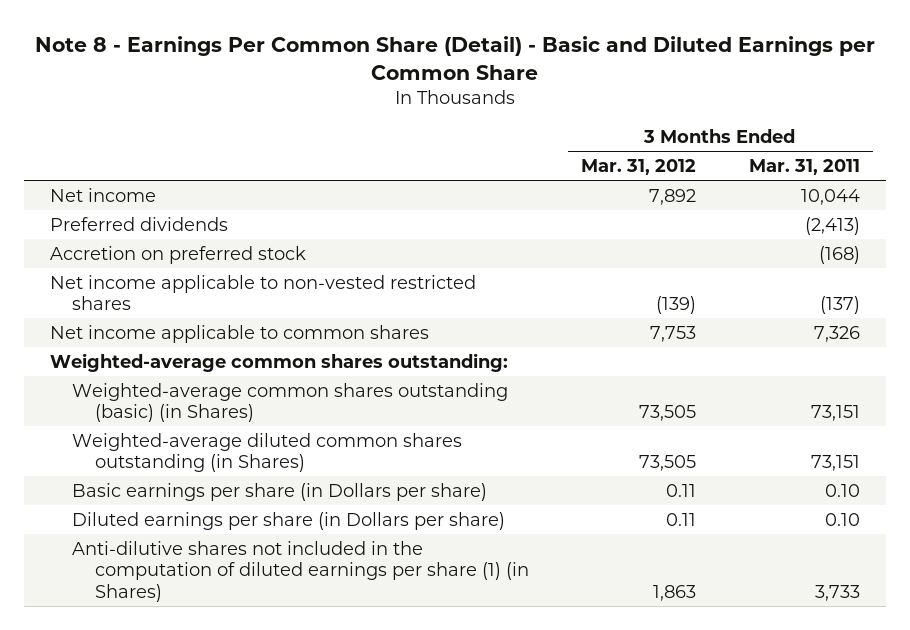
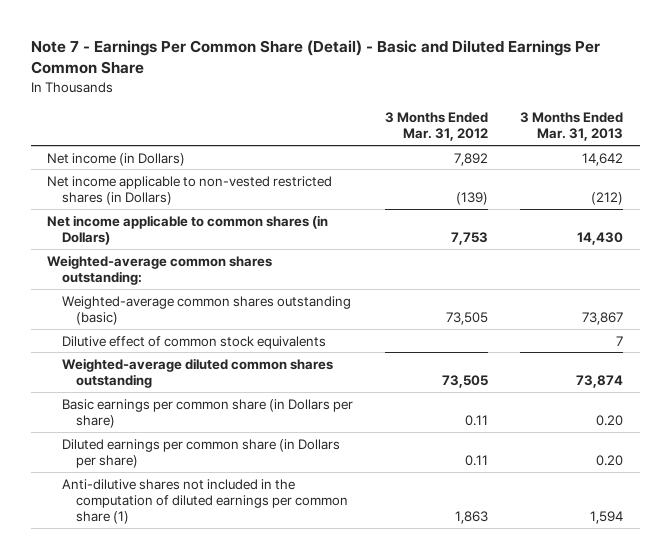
[35,35,876,80] Note 8 - Earnings Per Common Share (Detail) - Basic and Diluted Earnings per Common Share -> [31,40,601,75] Note 7 - Earnings Per Common Share (Detail) - Basic and Diluted Earnings Per Common Share
[748,158,860,175] Mar. 31, 2011 -> none
none -> [520,111,624,142] 3 Months Ended Mar. 31, 2013
[50,216,229,231] Preferred dividends -> none
[50,245,307,264] Accretion on preferred stock -> none
[50,187,157,202] Net income -> [47,152,186,166] Net income (in Dollars)
[50,274,477,311] Net income applicable to non-vested restricted shares -> [47,175,333,205] Net income applicable to non-vested restricted shares (in Dollars)
[50,324,430,343] Net income applicable to common shares -> [47,214,329,245] Net income applicable to common shares (in Dollars)
[72,382,509,423] Weighted-average common shares outstanding (basic) (in Shares) -> [61,295,351,325] Weighted-average common shares outstanding (basic)
none -> [61,335,326,349] Dilutive effect of common stock equivalents
[72,432,463,473] Weighted-average diluted common shares outstanding (in Shares) -> [61,357,333,388] Weighted-average diluted common shares outstanding
[72,482,488,501] Basic earnings per share (in Dollars per share) -> [61,398,353,428] Basic earnings per common share (in Dollars per share)
[72,511,506,530] Diluted earnings per share (in Dollars per share) -> [61,438,340,468] Diluted earnings per common share (in Dollars per share)
[72,540,529,602] Anti-dilutive shares not included in the computation of diluted earnings per share (1) (in Shares) -> [61,478,349,525] Anti-dilutive shares not included in the computation of diluted earnings per common share (1)

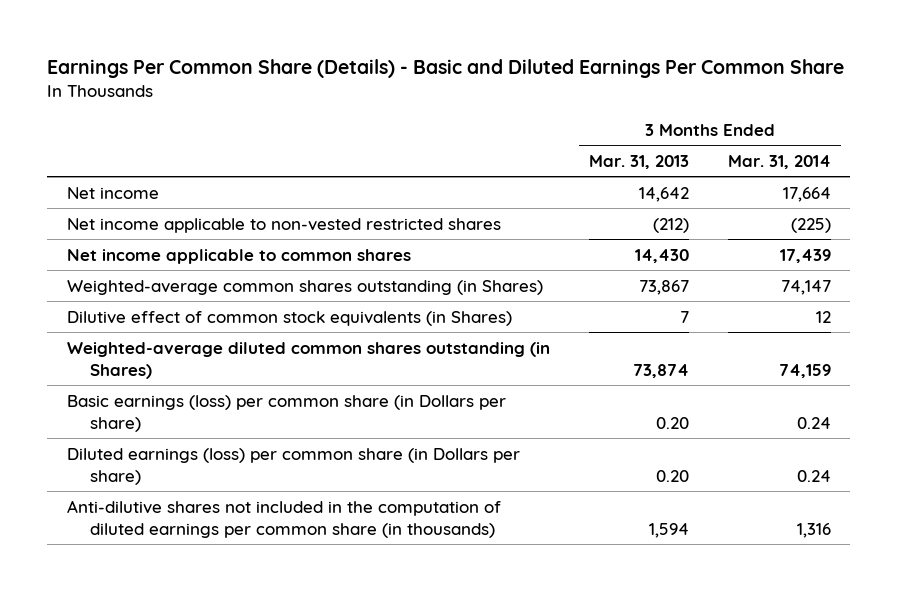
[31,40,601,75] Note 7 - Earnings Per Common Share (Detail) - Basic and Diluted Earnings Per Common Share -> [47,59,845,79] Earnings Per Common Share (Details) - Basic and Diluted Earnings Per Common Share
[385,111,489,142] 3 Months Ended Mar. 31, 2012 -> none
none -> [727,154,831,169] Mar. 31, 2014
[47,254,273,285] Weighted-average common shares outstanding: -> none
[47,152,186,166] Net income (in Dollars) -> [66,186,159,199] Net income
[47,175,333,205] Net income applicable to non-vested restricted shares (in Dollars) -> [66,217,501,233] Net income applicable to non-vested restricted shares
[47,214,329,245] Net income applicable to common shares (in Dollars) -> [66,248,411,264] Net income applicable to common shares
[61,295,351,325] Weighted-average common shares outstanding (basic) -> [66,279,543,295] Weighted-average common shares outstanding (in Shares)
[61,335,326,349] Dilutive effect of common stock equivalents -> [66,310,512,326] Dilutive effect of common stock equivalents (in Shares)
[61,357,333,388] Weighted-average diluted common shares outstanding -> [66,341,550,379] Weighted-average diluted common shares outstanding (in Shares)
[61,398,353,428] Basic earnings per common share (in Dollars per share) -> [66,394,506,432] Basic earnings (loss) per common share (in Dollars per share)
[61,438,340,468] Diluted earnings per common share (in Dollars per share) -> [66,447,520,485] Diluted earnings (loss) per common share (in Dollars per share)
[61,478,349,525] Anti-dilutive shares not included in the computation of diluted earnings per common share (1) -> [66,499,501,538] Anti-dilutive shares not included in the computation of diluted earnings per common share (in thousands)

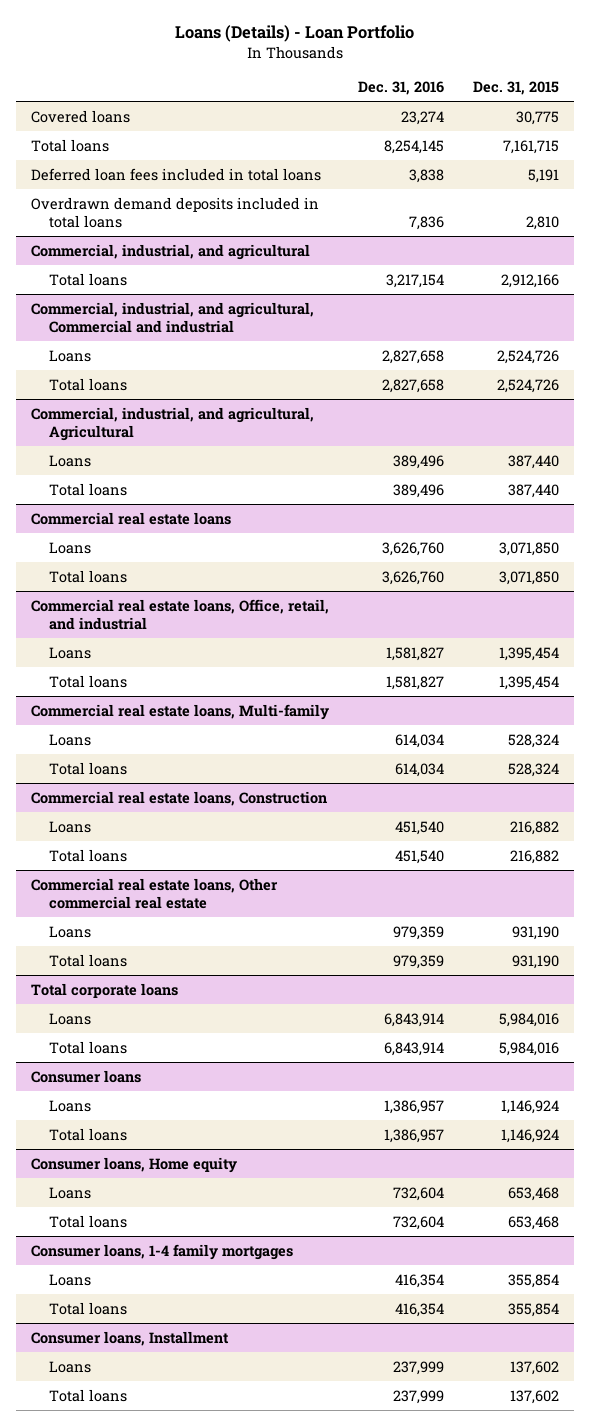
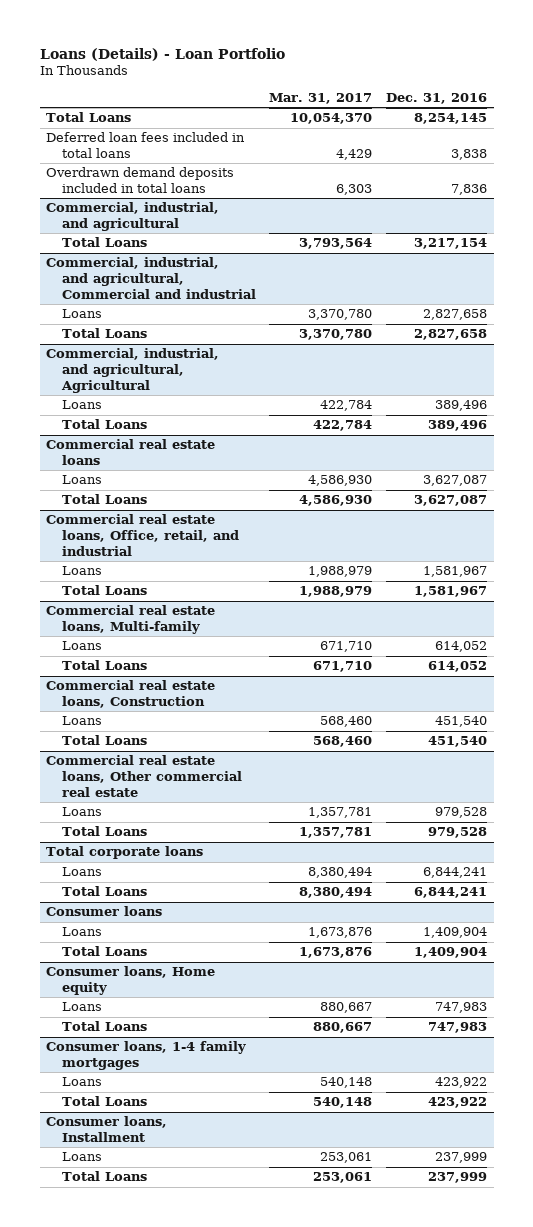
[472,81,559,96] Dec. 31, 2015 -> none
none -> [269,92,373,104] Mar. 31, 2017
[30,109,130,123] Covered loans -> none
[30,138,109,152] Total loans -> [46,112,132,123] Total Loans
[49,272,128,286] Total loans -> [62,237,148,248] Total Loans
[49,377,128,391] Total loans -> [62,328,148,339] Total Loans
[49,482,128,496] Total loans -> [62,419,148,430] Total Loans
[381,541,444,556] 3,626,760 -> [422,475,487,487] 3,627,087
[49,569,128,583] Total loans -> [62,494,148,505] Total Loans
[381,570,444,585] 3,626,760 -> [413,495,487,507] 3,627,087
[385,646,444,661] 1,581,827 -> [422,566,487,578] 1,581,967
[49,674,128,688] Total loans -> [62,585,148,596] Total Loans
[385,675,444,690] 1,581,827 -> [413,586,487,598] 1,581,967
[394,733,444,748] 614,034 -> [434,641,487,653] 614,052
[49,761,128,775] Total loans -> [62,660,148,671] Total Loans
[394,762,444,777] 614,034 -> [427,661,487,673] 614,052
[49,848,128,862] Total loans -> [62,735,148,746] Total Loans
[392,925,444,940] 979,359 -> [434,807,487,819] 979,528
[49,953,128,967] Total loans -> [62,826,148,837] Total Loans
[392,954,444,969] 979,359 -> [427,827,487,839] 979,528
[383,1012,444,1027] 6,843,914 -> [422,867,487,879] 6,844,241
[49,1040,128,1054] Total loans -> [62,886,148,897] Total Loans
[383,1041,444,1056] 6,843,914 -> [413,887,487,899] 6,844,241
[383,1099,444,1114] 1,386,957 -> [422,927,487,939] 1,409,904
[49,1127,128,1141] Total loans -> [62,946,148,957] Total Loans
[383,1128,444,1143] 1,386,957 -> [413,947,487,959] 1,409,904
[392,1186,444,1201] 732,604 -> [434,1002,487,1014] 747,983
[49,1214,128,1228] Total loans -> [62,1021,148,1032] Total Loans
[392,1215,444,1230] 732,604 -> [427,1022,487,1034] 747,983
[394,1273,444,1288] 416,354 -> [434,1077,487,1089] 423,922
[49,1301,128,1315] Total loans -> [62,1096,148,1107] Total Loans
[394,1302,444,1317] 416,354 -> [427,1097,487,1109] 423,922
[49,1388,128,1402] Total loans -> [62,1171,148,1182] Total Loans

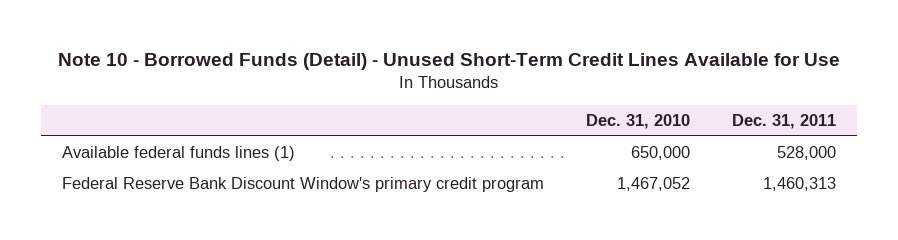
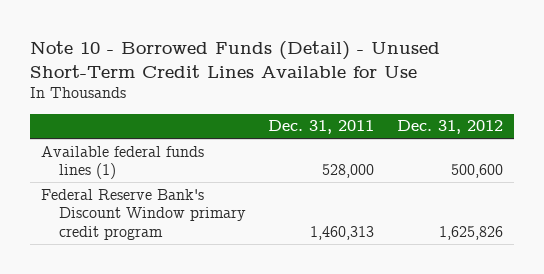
[585,114,690,130] Dec. 31, 2010 -> none
none -> [396,120,503,135] Dec. 31, 2012
[61,177,544,193] Federal Reserve Bank Discount Window's primary credit program -> [40,188,246,241] Federal Reserve Bank's Discount Window primary credit program

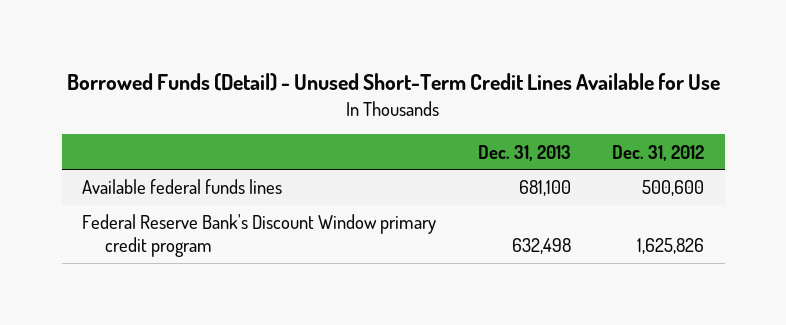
[29,40,440,78] Note 10 - Borrowed Funds (Detail) - Unused Short-Term Credit Lines Available for Use -> [67,73,721,92] Borrowed Funds (Detail) - Unused Short-Term Credit Lines Available for Use
[268,120,375,135] Dec. 31, 2011 -> none
none -> [477,144,571,161] Dec. 31, 2013
[40,145,204,180] Available federal funds lines (1) -> [82,179,283,195] Available federal funds lines

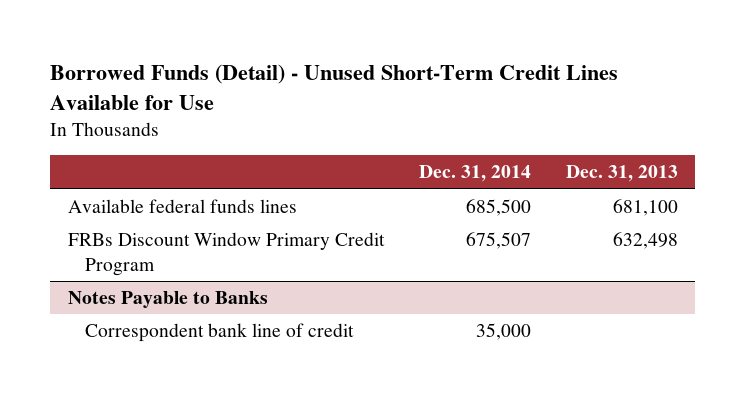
[611,144,704,161] Dec. 31, 2012 -> none
none -> [418,165,531,183] Dec. 31, 2014
[82,214,437,257] Federal Reserve Bank's Discount Window primary credit program -> [67,232,385,276] FRBs Discount Window Primary Credit Program
none -> [67,291,268,309] Notes Payable to Banks
none -> [85,323,355,343] Correspondent bank line of credit

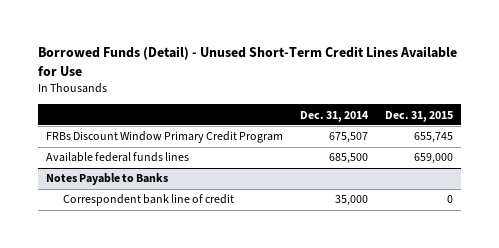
[565,165,678,183] Dec. 31, 2013 -> none
none -> [384,110,453,122] Dec. 31, 2015
[67,199,297,214] Available federal funds lines -> [46,152,190,163] Available federal funds lines

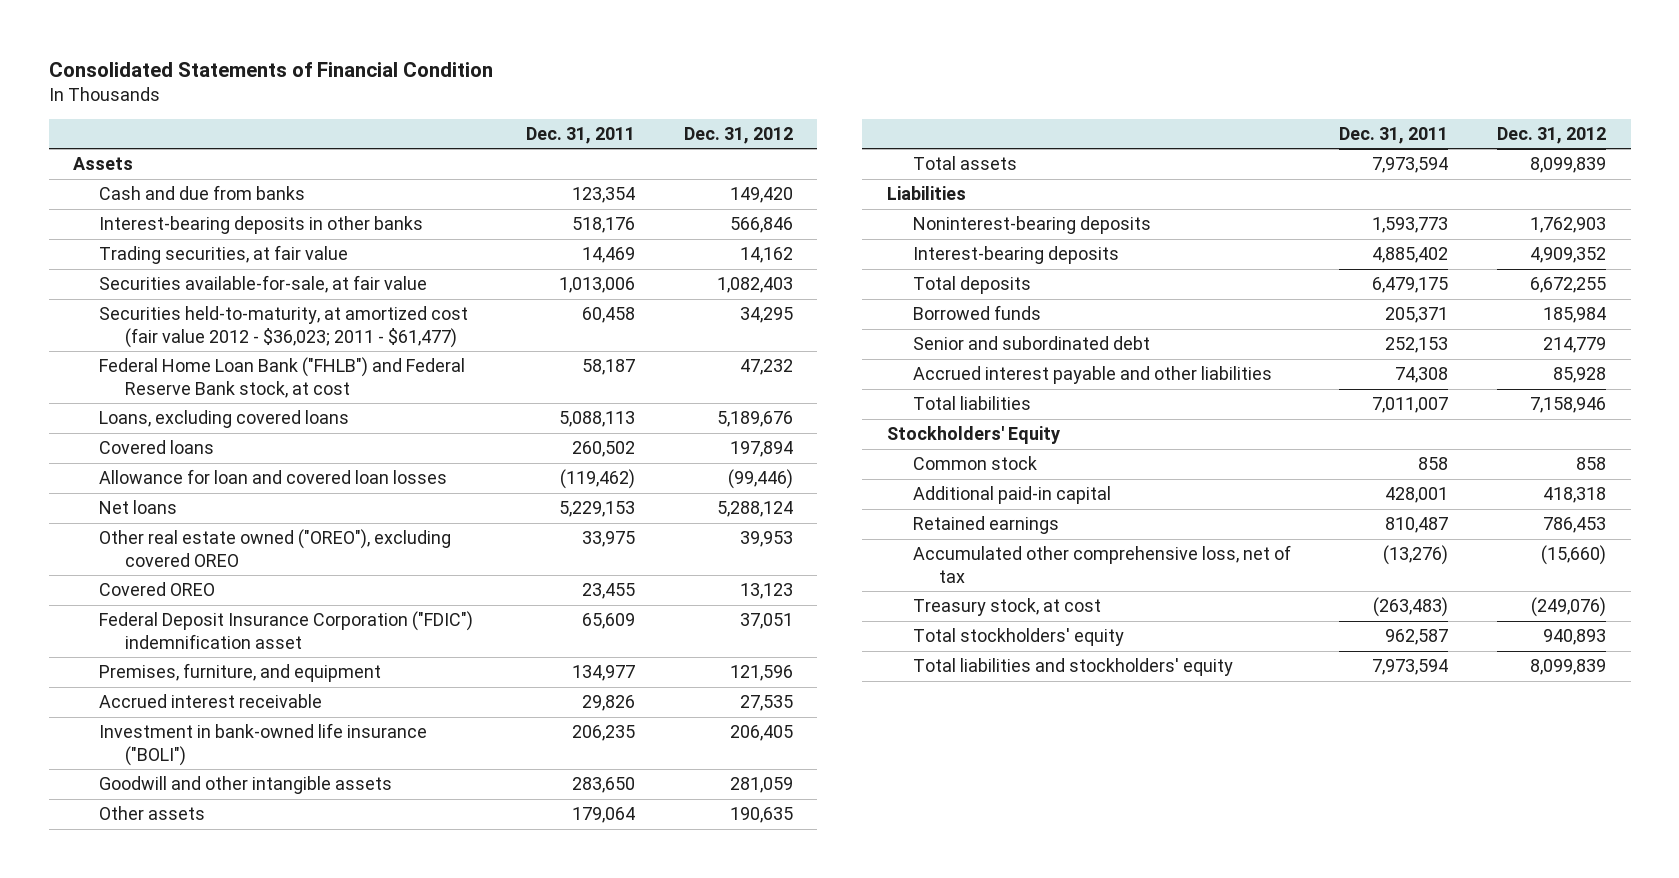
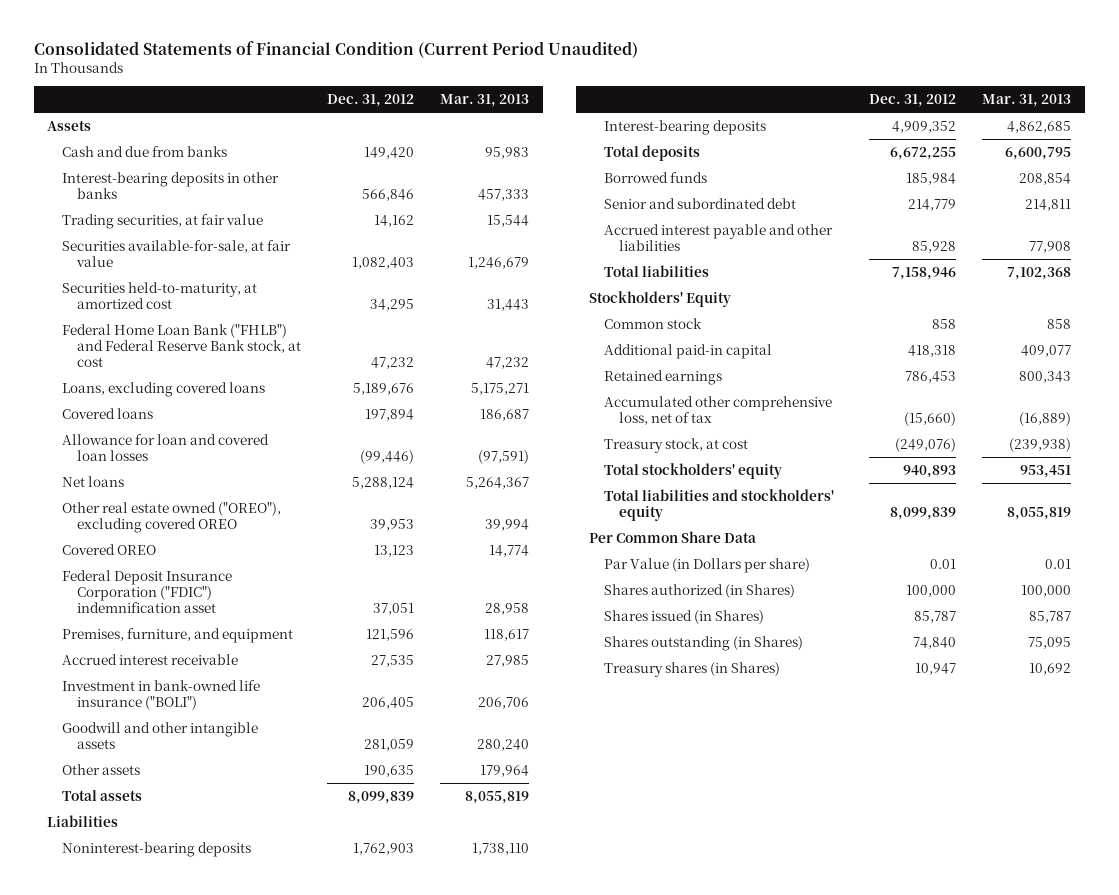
[48,61,493,77] Consolidated Statements of Financial Condition -> [34,40,639,58] Consolidated Statements of Financial Condition (Current Period Unaudited)
[525,127,635,145] Dec. 31, 2011 -> none
none -> [440,94,530,108] Mar. 31, 2013
[99,306,469,349] Securities held-to-maturity, at amortized cost (fair value 2012 - $36,023; 2011 - $61,477) -> [62,281,258,309] Securities held-to-maturity, at amortized cost
none -> [589,530,757,543] Per Common Share Data
none -> [604,557,811,573] Par Value (in Dollars per share)
none -> [604,583,796,598] Shares authorized (in Shares)
none -> [604,609,765,624] Shares issued (in Shares)
none -> [604,635,804,651] Shares outstanding (in Shares)
none -> [604,661,781,677] Treasury shares (in Shares)

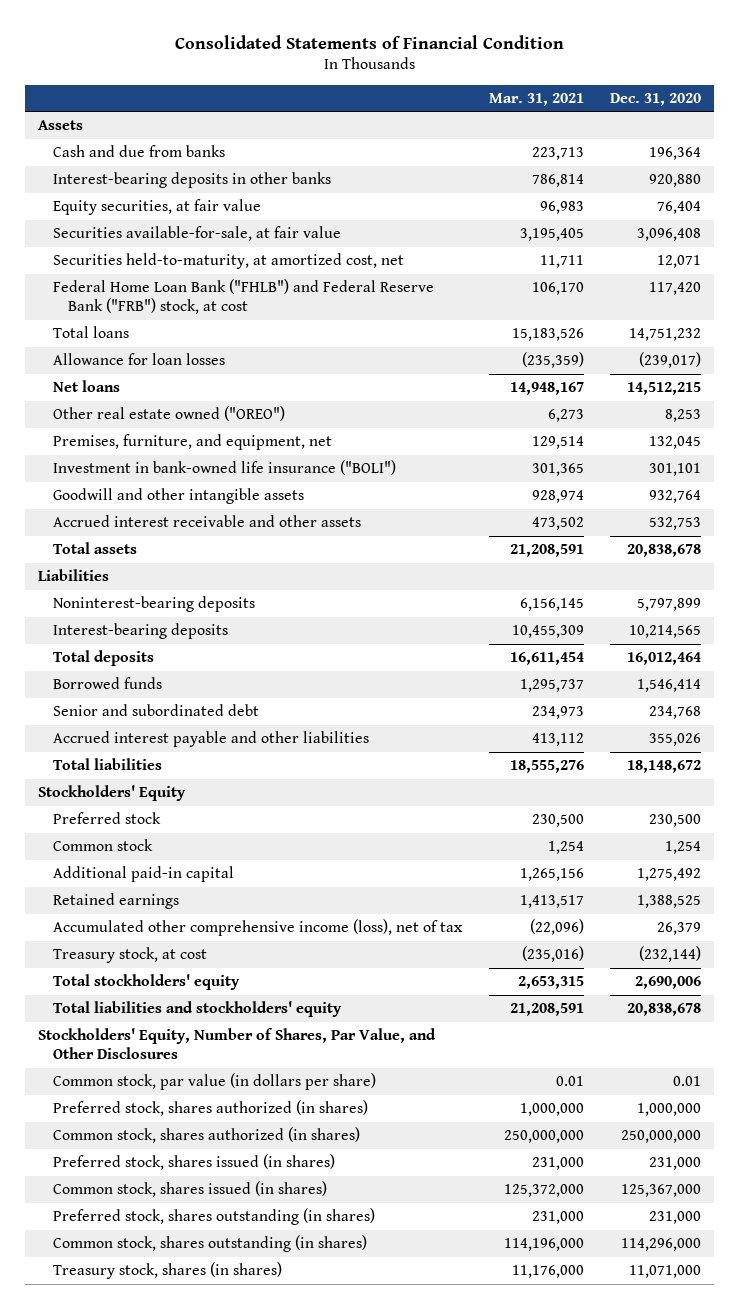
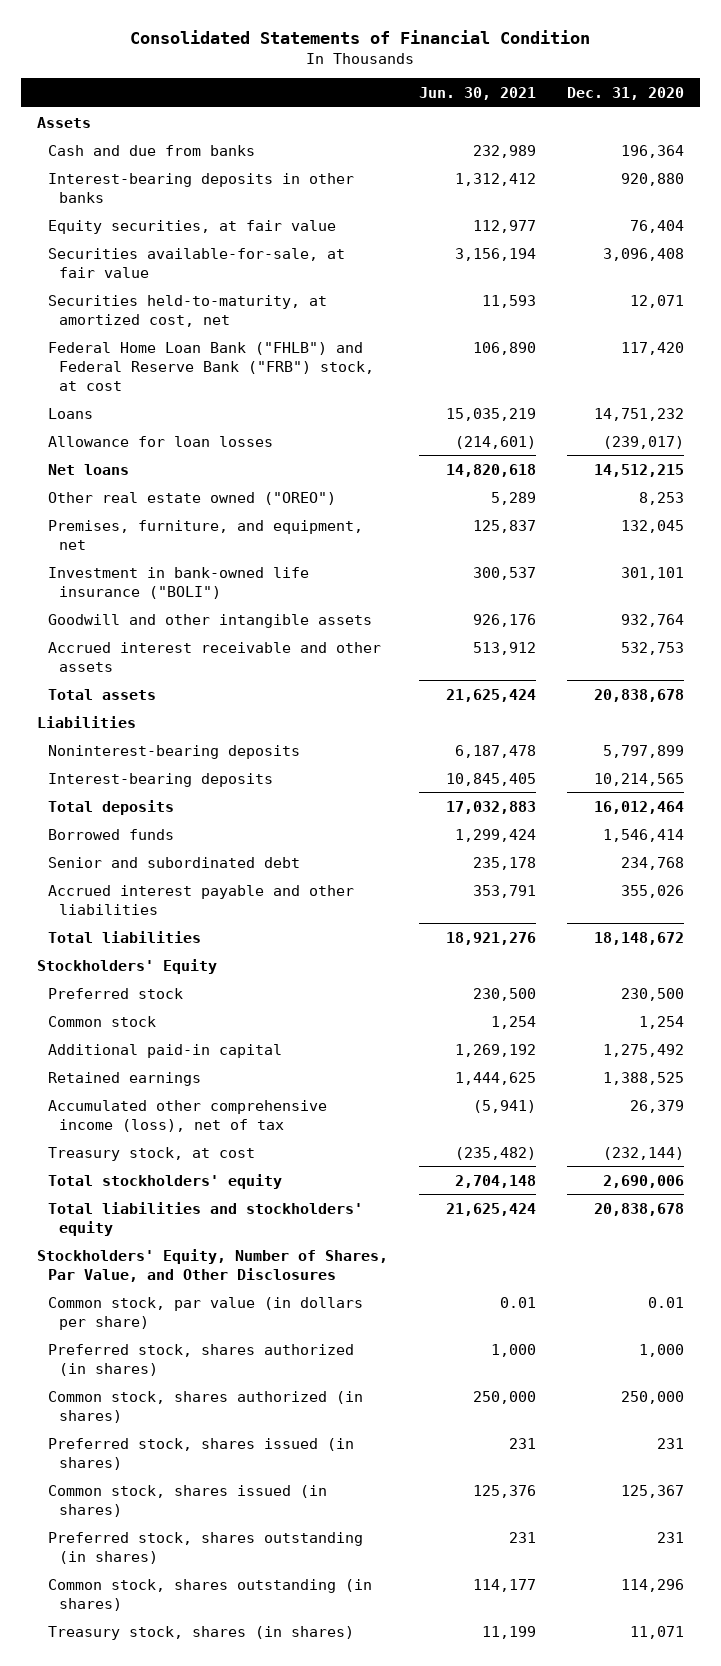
[488,92,584,106] Mar. 31, 2021 -> none
none -> [418,86,536,100] Jun. 30, 2021
[53,326,130,339] Total loans -> [48,407,94,419] Loans
[636,1103,701,1117] 1,000,000 -> [639,1343,685,1357] 1,000
[620,1130,701,1144] 250,000,000 -> [621,1390,685,1404] 250,000
[648,1157,701,1171] 231,000 -> [657,1437,685,1449] 231
[620,1184,701,1198] 125,367,000 -> [621,1484,685,1498] 125,367
[648,1211,701,1225] 231,000 -> [657,1531,685,1543] 231
[620,1238,701,1252] 114,296,000 -> [621,1578,685,1592] 114,296
[628,1265,701,1279] 11,071,000 -> [630,1625,685,1639] 11,071

